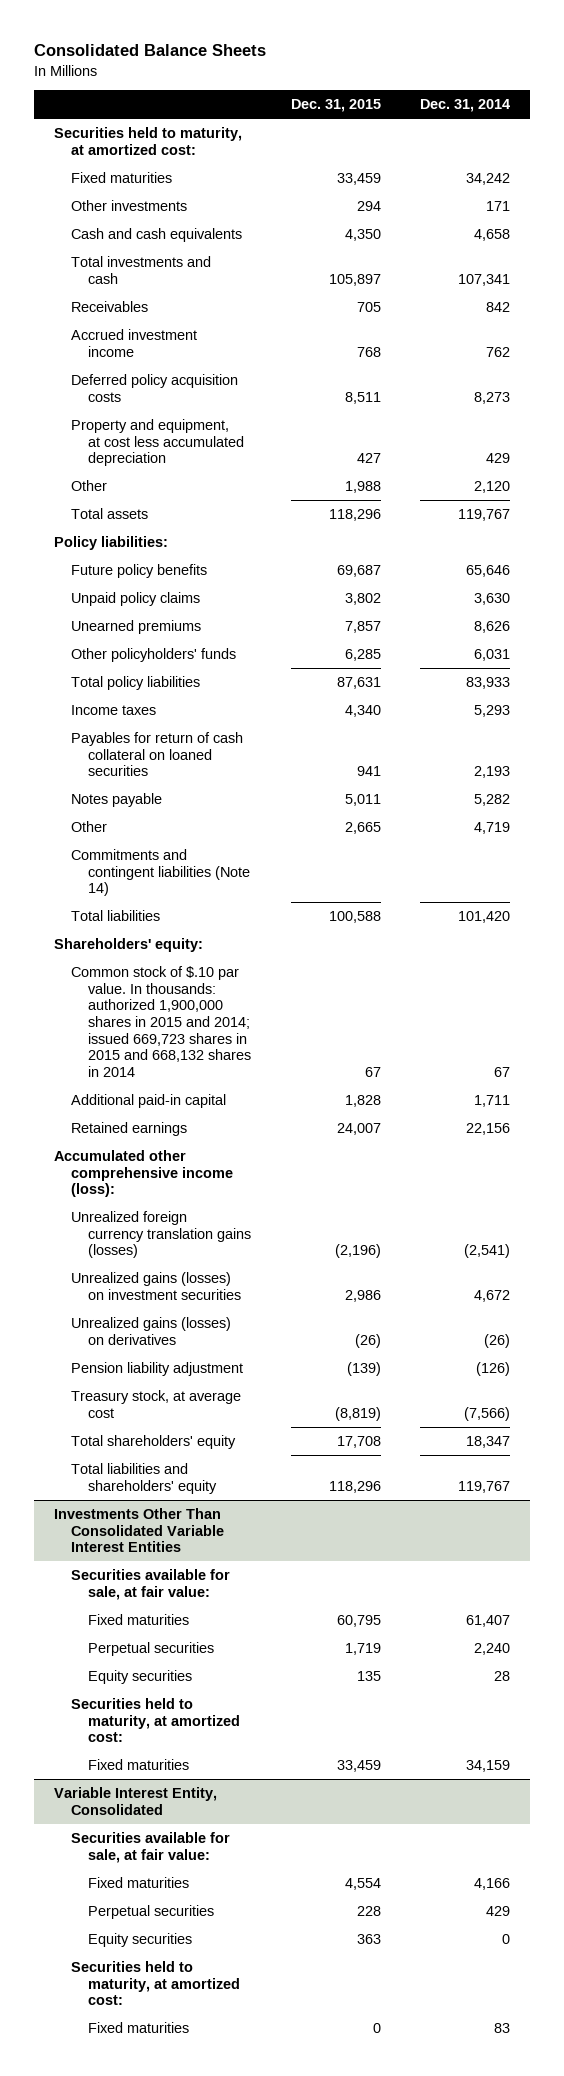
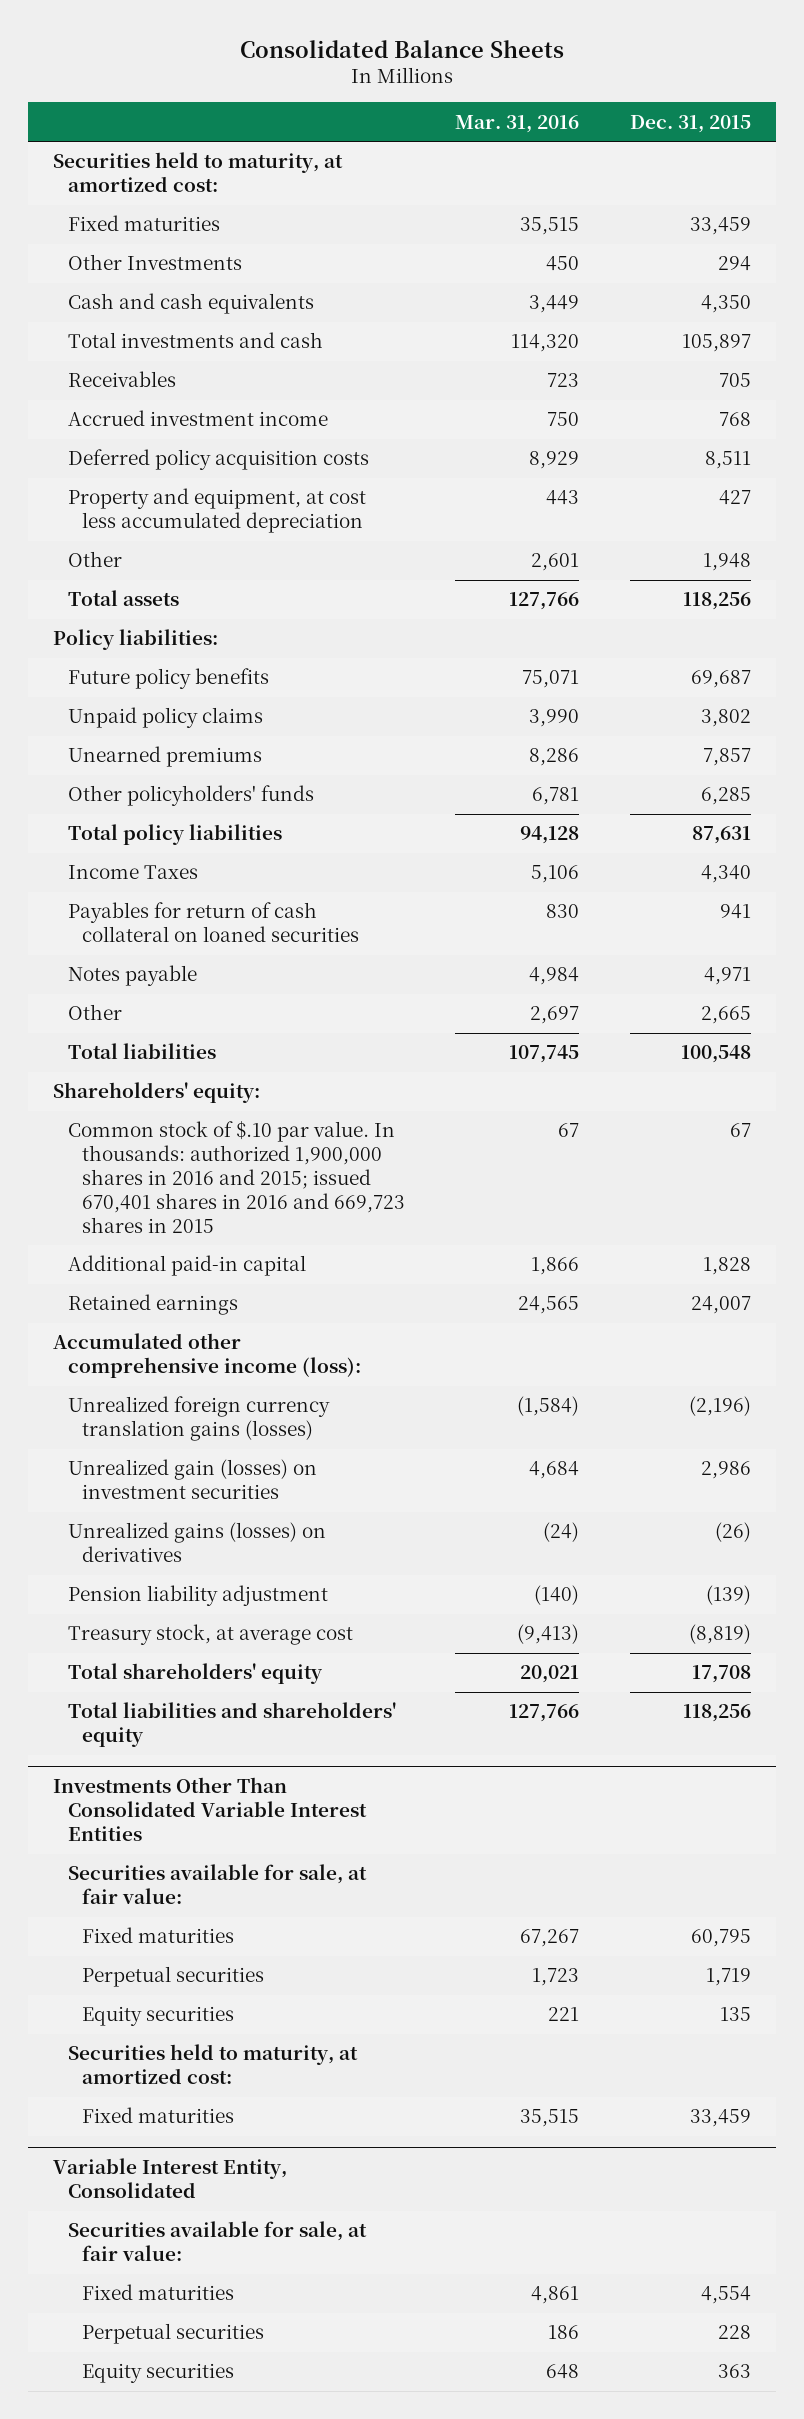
[420,99,511,113] Dec. 31, 2014 -> none
none -> [455,114,580,133] Mar. 31, 2016
[70,199,187,211] Other investments -> [67,254,242,271] Other Investments
[344,480,381,493] 1,988 -> [702,553,751,572] 1,948
[328,508,381,521] 118,296 -> [682,592,751,611] 118,256
[70,704,156,715] Income taxes -> [67,865,198,880] Income Taxes
[344,793,381,806] 5,011 -> [703,967,751,986] 4,971
[70,848,250,897] Commitments and contingent liabilities (Note 14) -> none
[328,910,381,923] 100,588 -> [680,1045,751,1064] 100,548
[70,965,251,1077] Common stock of $.10 par value. In thousands: authorized 1,900,000 shares in 2015 and 2014; issued 669,723 shares in 2015 and 668,132 shares in 2014 -> [67,1121,405,1233] Common stock of $.10 par value. In thousands: authorized 1,900,000 shares in 2016 and 2015; issued 670,401 shares in 2016 and 669,723 shares in 2015
[70,1271,241,1300] Unrealized gains (losses) on investment securities -> [67,1459,317,1500] Unrealized gain (losses) on investment securities
[328,1480,381,1493] 118,296 -> [682,1704,751,1723] 118,256
[70,1960,240,2006] Securities held to maturity, at amortized cost: -> none
[87,2021,189,2033] Fixed maturities -> none

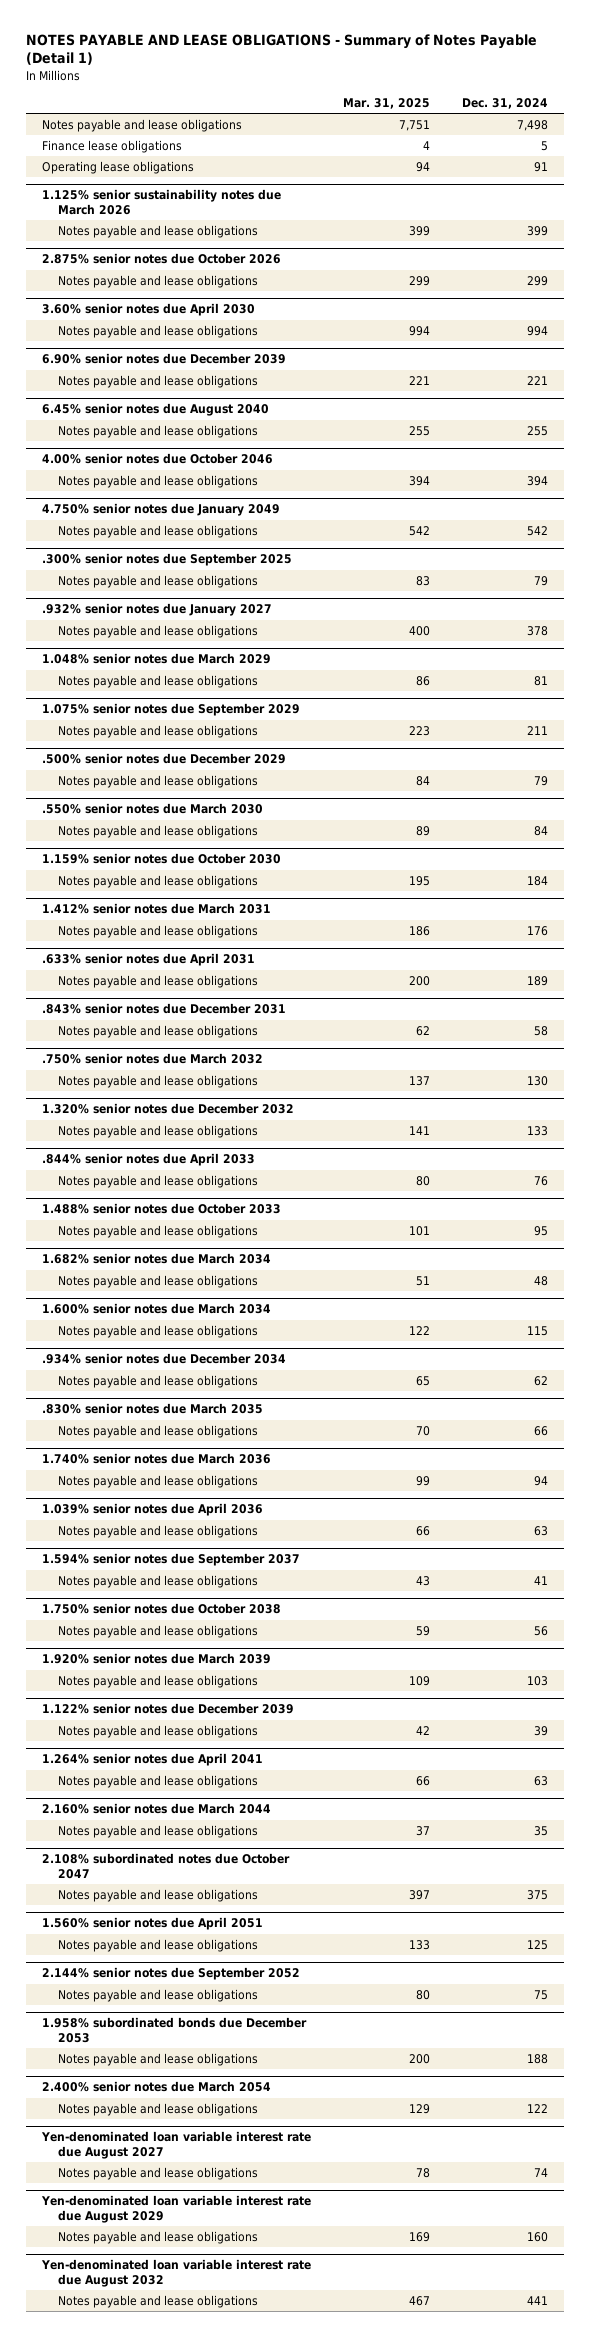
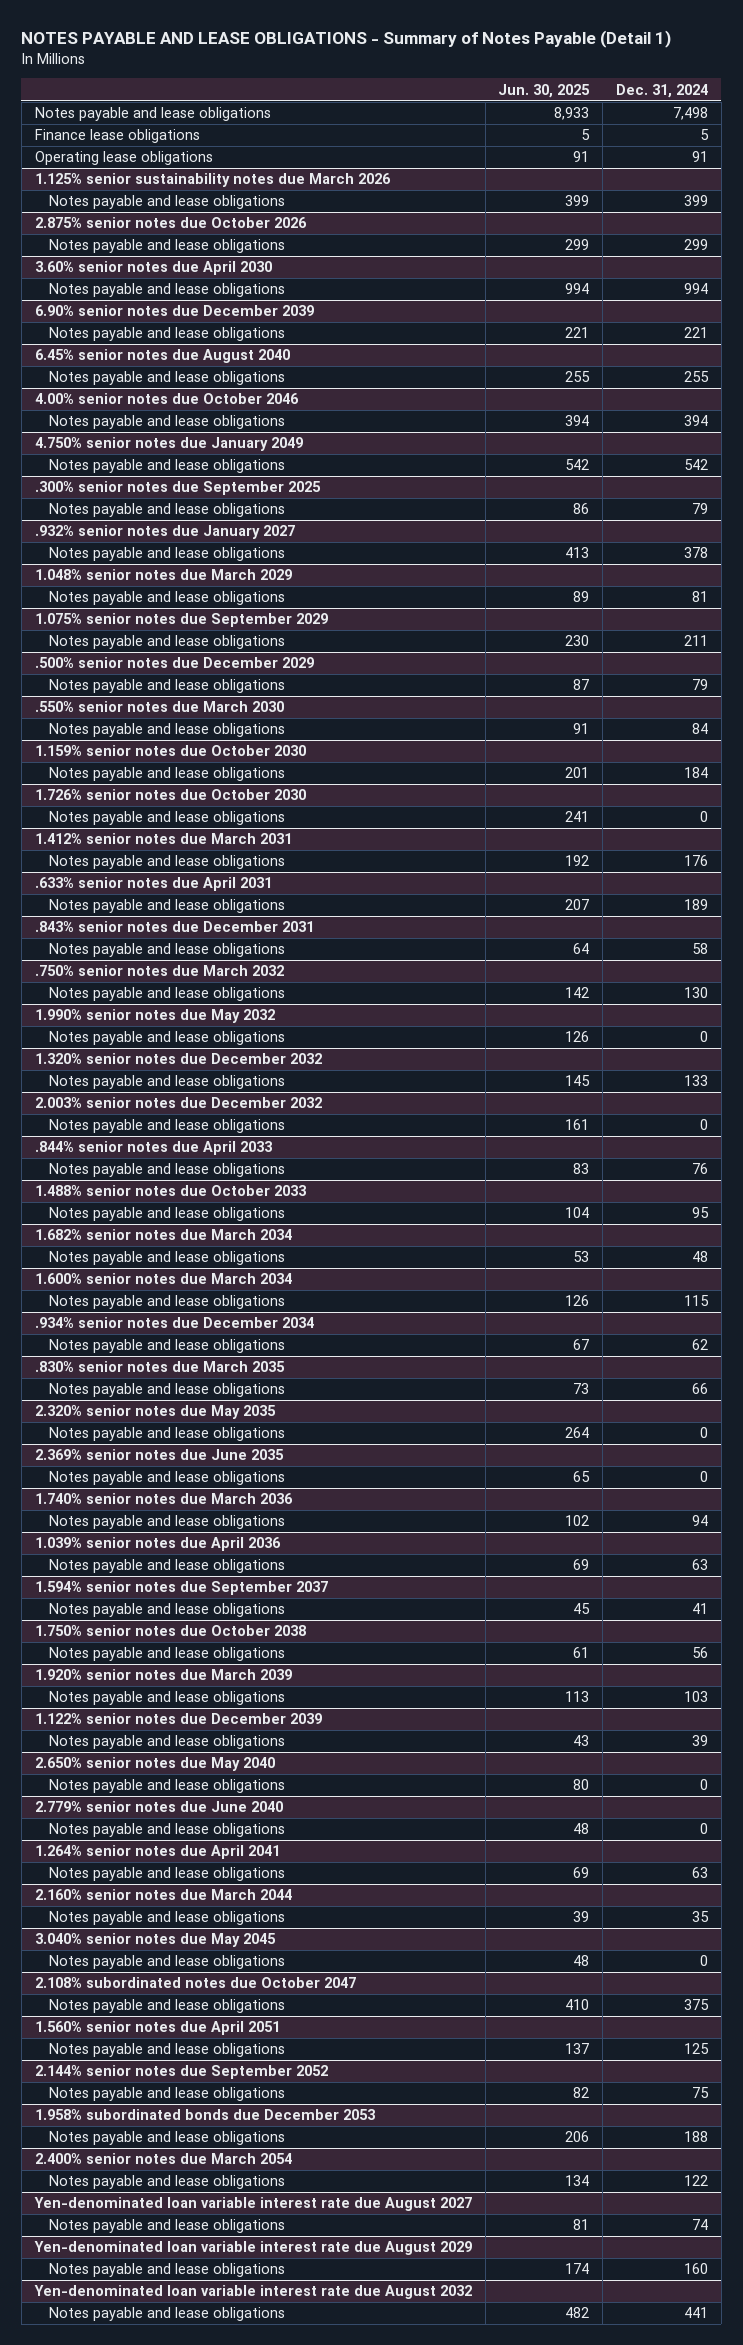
[343,97,431,109] Mar. 31, 2025 -> none
none -> [498,83,591,98] Jun. 30, 2025
none -> [34,789,306,801] 1.726% senior notes due October 2030
none -> [49,811,286,826] Notes payable and lease obligations
none -> [34,1009,275,1024] 1.990% senior notes due May 2032
none -> [49,1031,286,1046] Notes payable and lease obligations
none -> [34,1097,322,1109] 2.003% senior notes due December 2032
none -> [49,1119,286,1134] Notes payable and lease obligations
none -> [34,1405,276,1420] 2.320% senior notes due May 2035
none -> [49,1427,286,1442] Notes payable and lease obligations
none -> [34,1449,284,1461] 2.369% senior notes due June 2035
none -> [49,1471,286,1486] Notes payable and lease obligations
none -> [34,1757,275,1772] 2.650% senior notes due May 2040
none -> [49,1779,286,1794] Notes payable and lease obligations
none -> [34,1801,283,1813] 2.779% senior notes due June 2040
none -> [49,1823,286,1838] Notes payable and lease obligations
none -> [34,1933,276,1948] 3.040% senior notes due May 2045
none -> [49,1955,286,1970] Notes payable and lease obligations

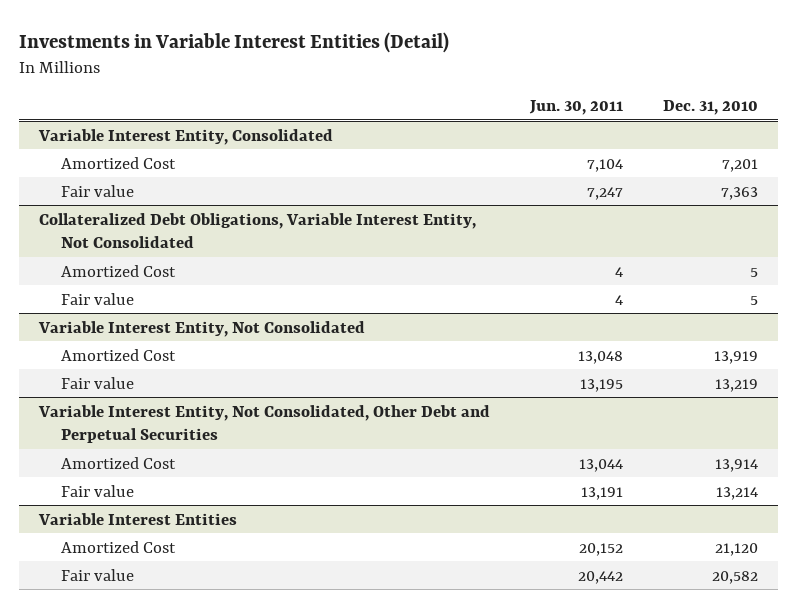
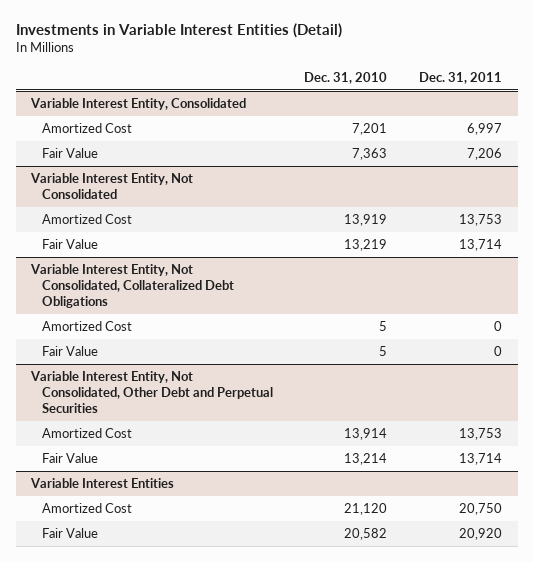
[528,99,623,115] Jun. 30, 2011 -> none
none -> [418,71,502,84] Dec. 31, 2011
[38,212,476,249] Collateralized Debt Obligations, Variable Interest Entity, Not Consolidated -> none
[61,264,177,277] Amortized Cost -> none
[61,292,135,305] Fair value -> none
[61,184,135,197] Fair value -> [41,148,98,159] Fair Value
[61,376,135,389] Fair value -> [41,239,98,250] Fair Value
none -> [30,264,234,308] Variable Interest Entity, Not Consolidated, Collateralized Debt Obligations
none -> [41,321,132,332] Amortized Cost
none -> [41,346,98,357] Fair Value
[61,484,135,497] Fair value -> [41,453,98,464] Fair Value
[61,568,135,581] Fair value -> [41,528,98,539] Fair Value

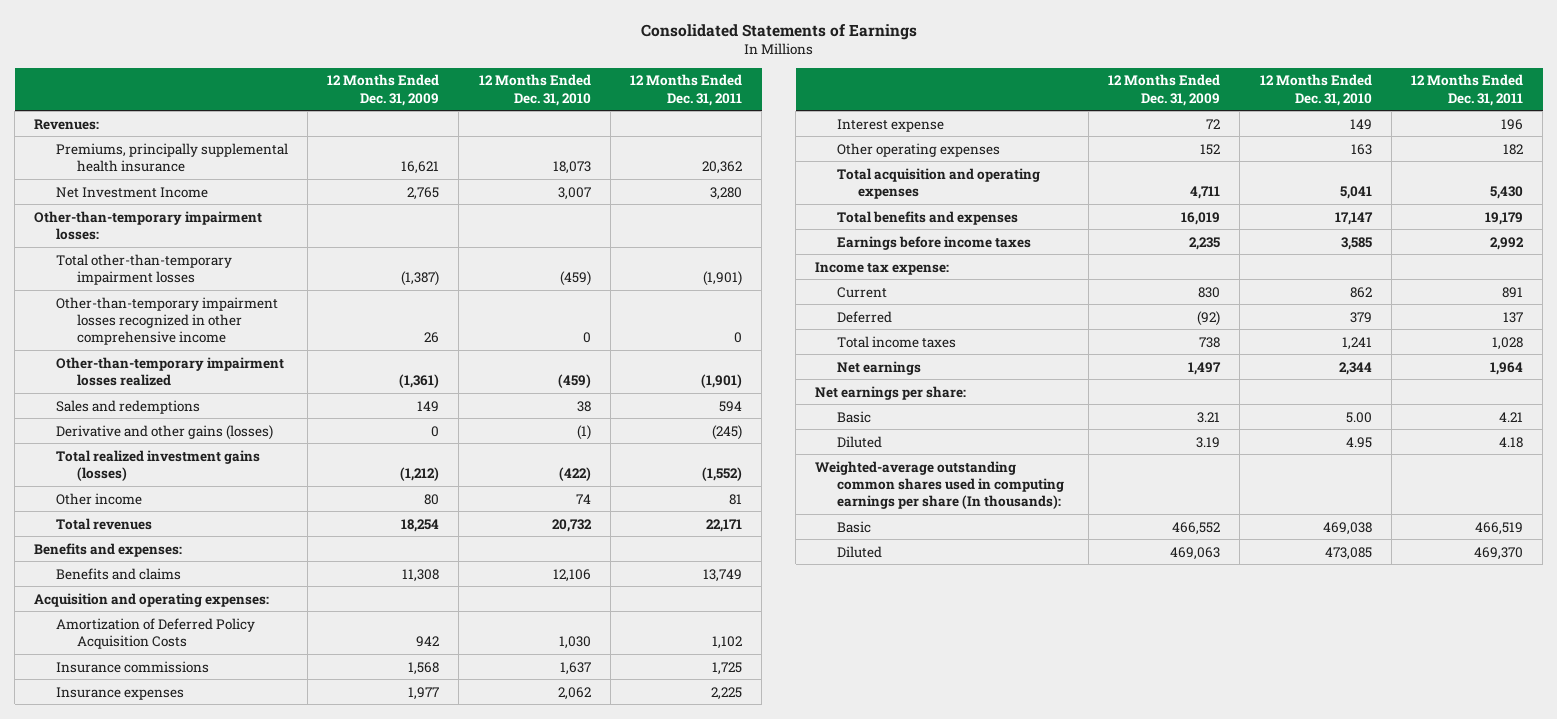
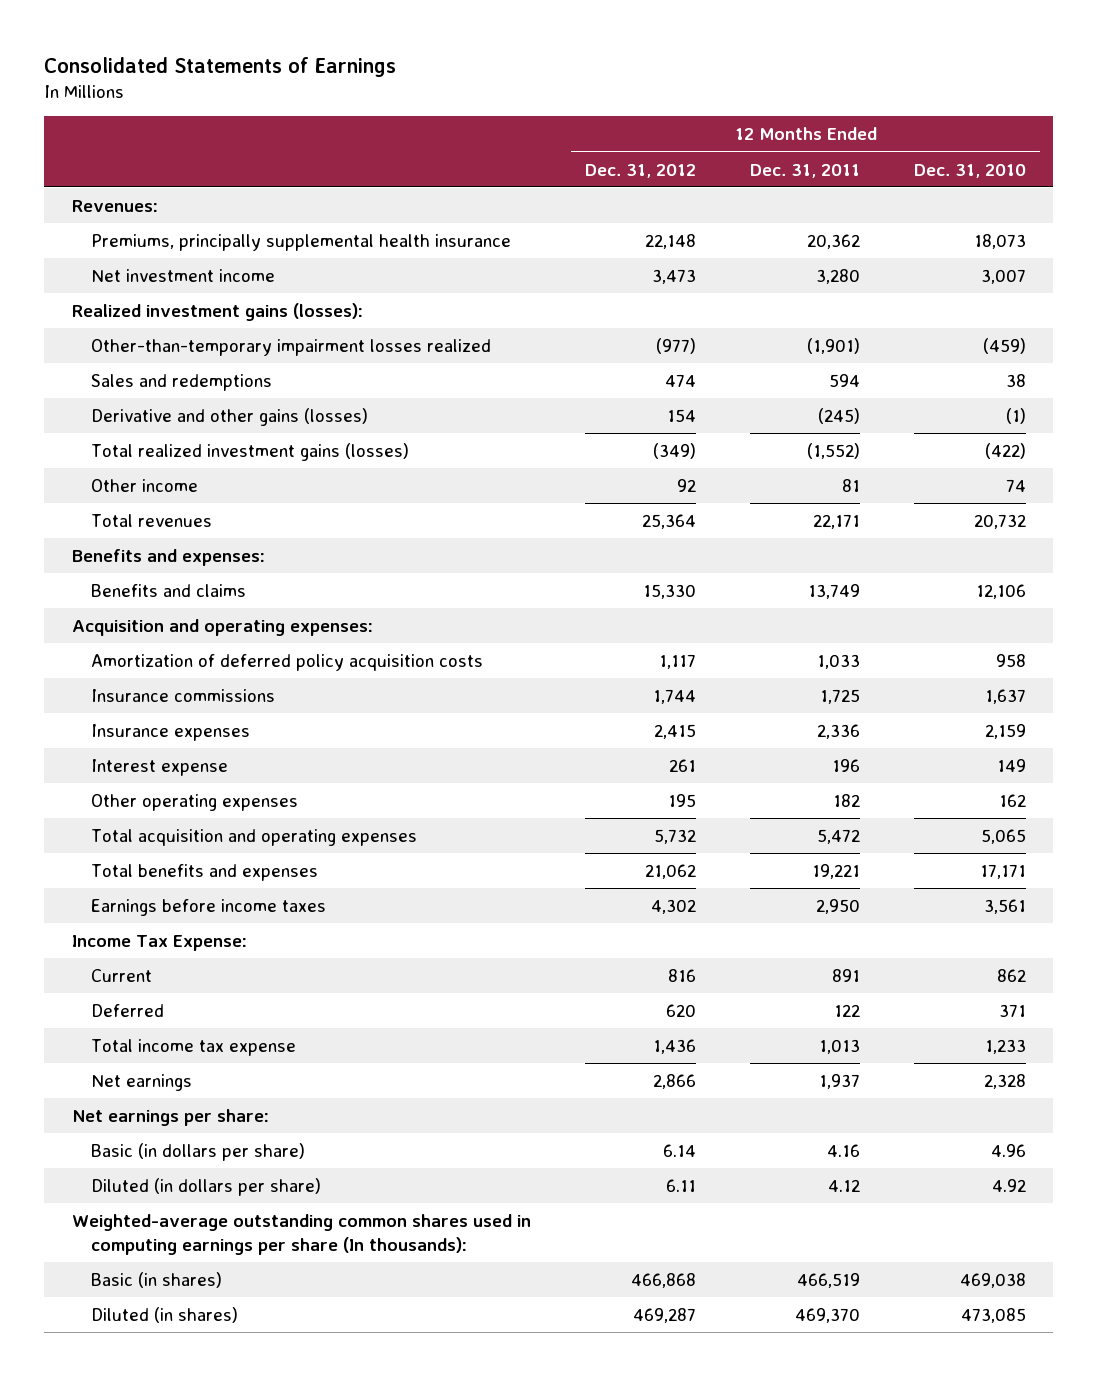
[327,74,440,106] 12 Months Ended Dec. 31, 2009 -> none
none -> [584,163,696,178] Dec. 31, 2012
[34,210,263,240] Other-than-temporary impairment losses: -> none
[55,253,232,285] Total other-than-temporary impairment losses -> none
[55,296,278,346] Other-than-temporary impairment losses recognized in other comprehensive income -> none
[55,186,208,198] Net Investment Income -> [91,268,276,282] Net investment income
none -> [71,302,363,321] Realized investment gains (losses):
[55,617,255,649] Amortization of Deferred Policy Acquisition Costs -> [91,653,484,671] Amortization of deferred policy acquisition costs
[558,635,591,649] 1,030 -> [996,653,1027,667] 958
[711,635,742,649] 1,102 -> [817,653,861,669] 1,033
[557,686,591,700] 2,062 -> [985,723,1027,739] 2,159
[710,686,742,700] 2,225 -> [817,723,861,739] 2,336
[1350,143,1372,155] 163 -> [999,793,1027,807] 162
[1339,185,1372,199] 5,041 -> [981,828,1027,844] 5,065
[1490,185,1524,199] 5,430 -> [817,828,861,844] 5,472
[1334,211,1373,225] 17,147 -> [980,863,1027,879] 17,171
[1485,211,1524,225] 19,179 -> [812,863,861,879] 19,221
[1340,236,1372,250] 3,585 -> [984,898,1027,914] 3,561
[1490,236,1525,250] 2,992 -> [816,898,861,914] 2,950
[815,261,950,275] Income tax expense: -> [71,934,247,951] Income Tax Expense:
[1349,311,1372,323] 379 -> [999,1003,1027,1017] 371
[1503,311,1524,323] 137 -> [834,1003,861,1017] 122
[836,335,956,348] Total income taxes -> [91,1038,297,1056] Total income tax expense
[1341,336,1372,350] 1,241 -> [985,1038,1027,1054] 1,233
[1492,336,1524,350] 1,028 -> [819,1038,861,1054] 1,013
[1338,361,1372,375] 2,344 -> [984,1073,1027,1089] 2,328
[1490,361,1524,375] 1,964 -> [819,1073,861,1089] 1,937
[836,410,871,423] Basic -> [91,1142,306,1161] Basic (in dollars per share)
[1345,411,1372,423] 5.00 -> [991,1143,1027,1157] 4.96
[1499,411,1524,422] 4.21 -> [827,1143,861,1157] 4.16
[836,435,882,448] Diluted -> [91,1177,322,1196] Diluted (in dollars per share)
[1345,436,1372,448] 4.95 -> [992,1178,1027,1192] 4.92
[1499,436,1524,448] 4.18 -> [828,1178,861,1192] 4.12
[836,520,871,533] Basic -> [91,1271,223,1288] Basic (in shares)
[836,545,882,558] Diluted -> [91,1306,239,1323] Diluted (in shares)

